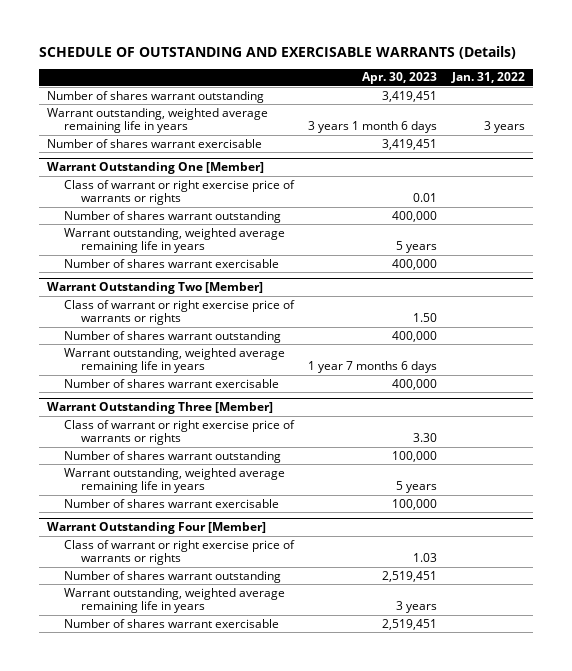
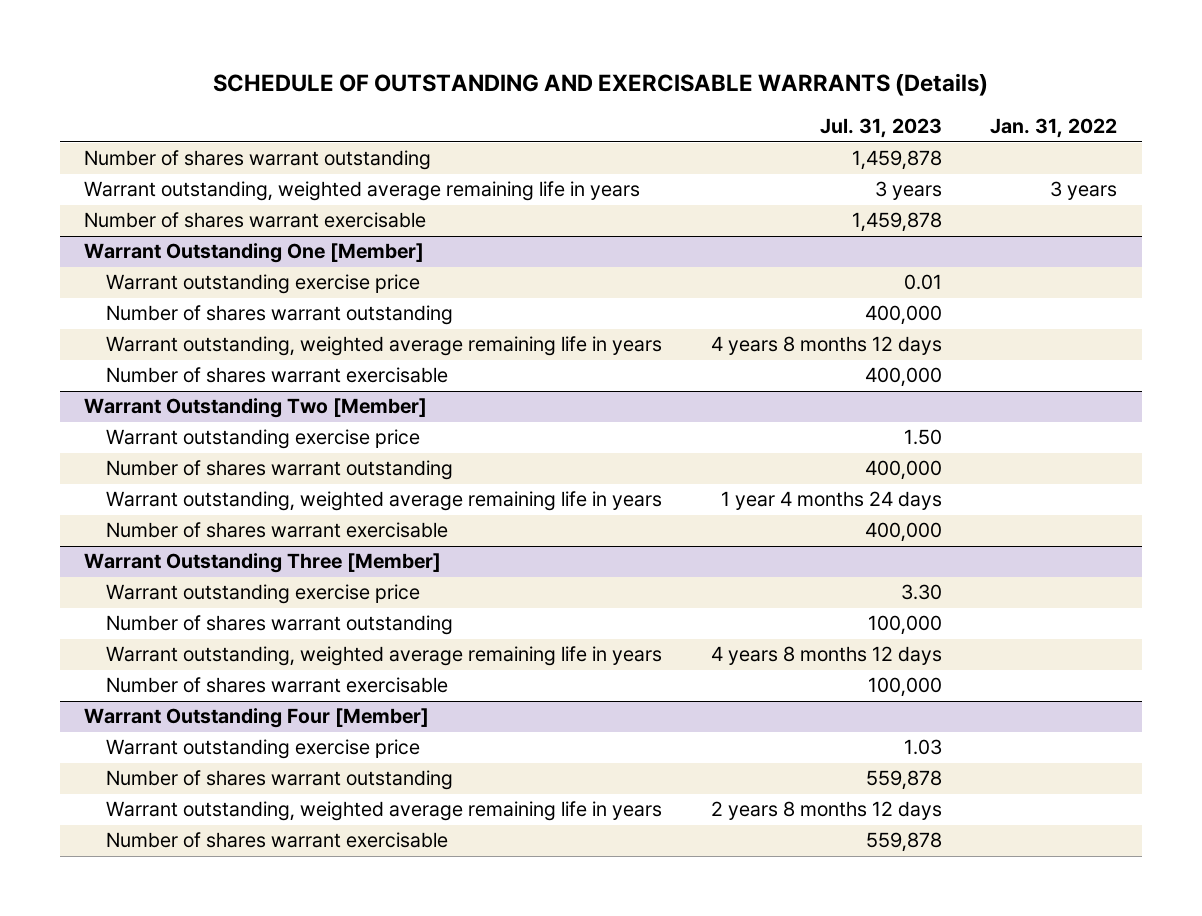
[362,72,438,85] Apr. 30, 2023 -> none
none -> [819,118,942,139] Jul. 31, 2023
[63,179,295,206] Class of warrant or right exercise price of warrants or rights -> [105,274,420,295] Warrant outstanding exercise price
[63,299,295,326] Class of warrant or right exercise price of warrants or rights -> [105,429,420,450] Warrant outstanding exercise price
[63,419,295,446] Class of warrant or right exercise price of warrants or rights -> [105,584,420,605] Warrant outstanding exercise price
[63,539,295,566] Class of warrant or right exercise price of warrants or rights -> [105,739,420,760] Warrant outstanding exercise price

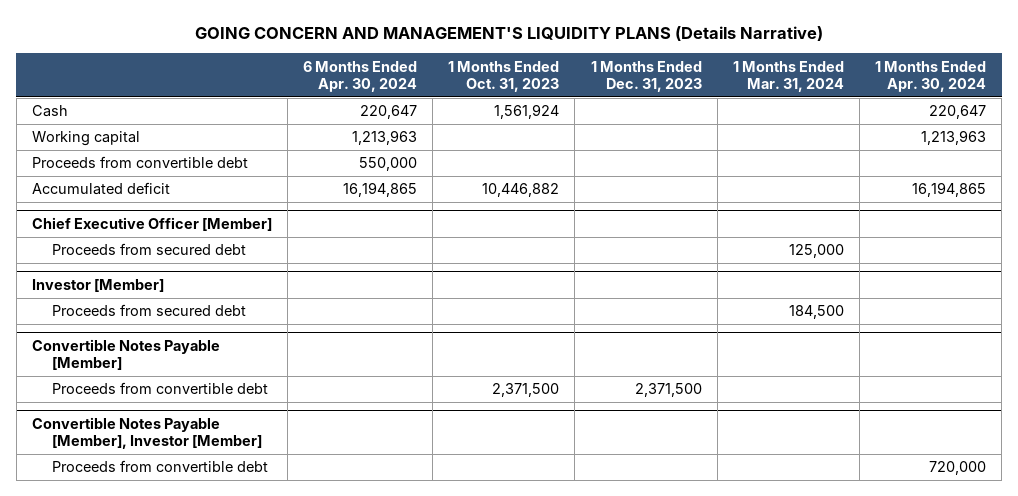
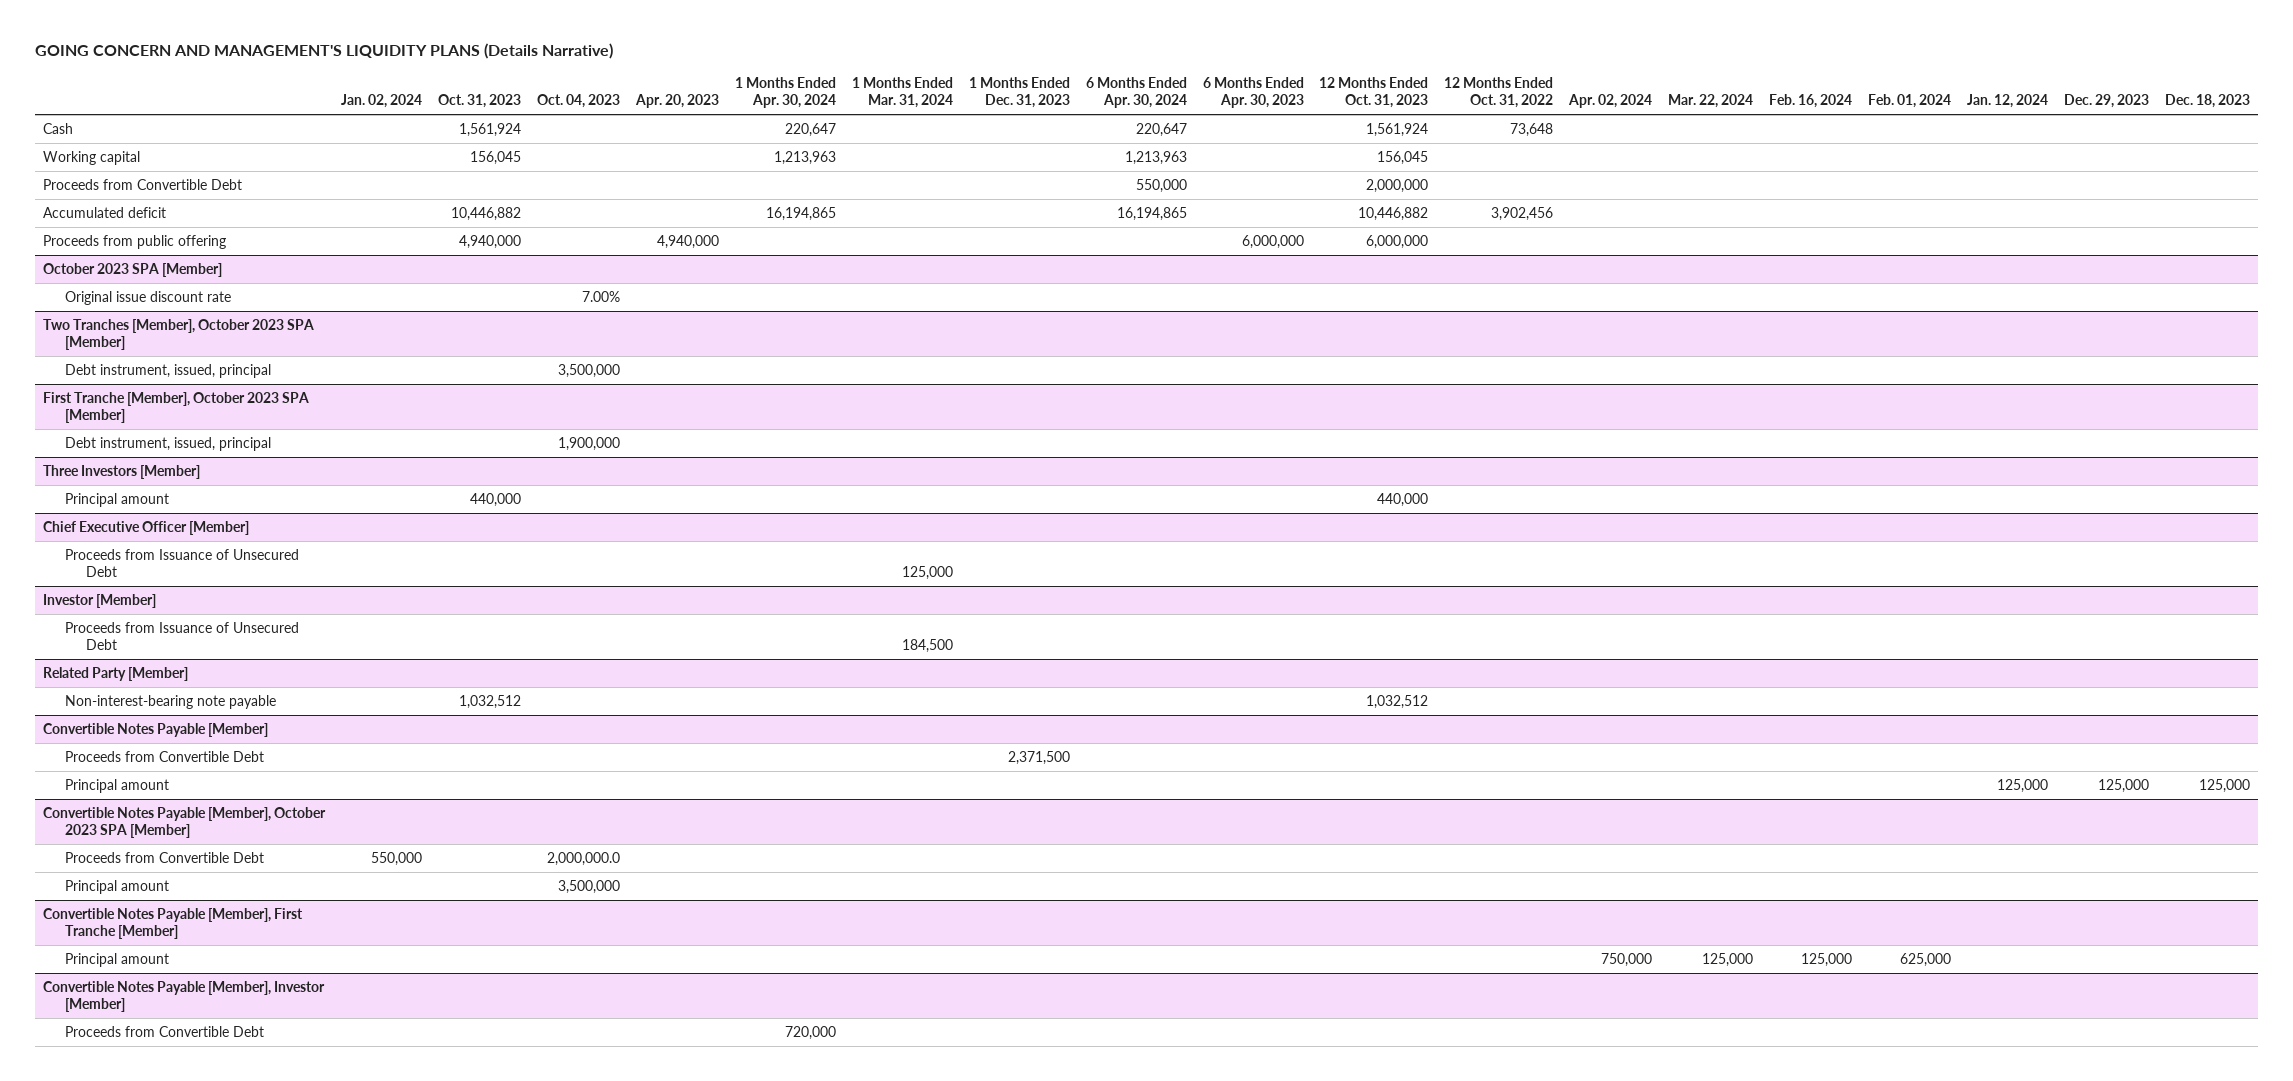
[448,60,560,92] 1 Months Ended Oct. 31, 2023 -> none
none -> [341,94,423,109] Jan. 02, 2024
none -> [438,94,522,109] Oct. 31, 2023
none -> [536,94,620,109] Oct. 04, 2023
none -> [634,94,719,109] Apr. 20, 2023
none -> [1202,77,1304,109] 6 Months Ended Apr. 30, 2023
none -> [1319,77,1429,109] 12 Months Ended Oct. 31, 2023
none -> [1444,77,1554,109] 12 Months Ended Oct. 31, 2022
none -> [1568,94,1653,109] Apr. 02, 2024
none -> [1668,94,1754,109] Mar. 22, 2024
none -> [1769,94,1853,109] Feb. 16, 2024
none -> [1868,94,1952,109] Feb. 01, 2024
none -> [1967,94,2049,109] Jan. 12, 2024
none -> [2063,94,2149,109] Dec. 29, 2023
none -> [2164,94,2250,109] Dec. 18, 2023
[31,156,248,169] Proceeds from convertible debt -> [43,178,243,190] Proceeds from Convertible Debt
none -> [43,234,227,249] Proceeds from public offering
none -> [43,262,223,277] October 2023 SPA [Member]
none -> [64,290,231,305] Original issue discount rate
none -> [43,318,315,350] Two Tranches [Member], October 2023 SPA [Member]
none -> [64,363,271,378] Debt instrument, issued, principal
none -> [43,391,310,423] First Tranche [Member], October 2023 SPA [Member]
none -> [64,436,271,451] Debt instrument, issued, principal
none -> [43,464,201,479] Three Investors [Member]
none -> [64,492,169,507] Principal amount
[51,243,246,256] Proceeds from secured debt -> [64,548,299,577] Proceeds from Issuance of Unsecured Debt
[51,304,246,317] Proceeds from secured debt -> [64,621,299,650] Proceeds from Issuance of Unsecured Debt
none -> [43,666,189,681] Related Party [Member]
none -> [64,694,276,709] Non-interest-bearing note payable
[51,382,268,395] Proceeds from convertible debt -> [64,750,264,762] Proceeds from Convertible Debt
none -> [64,778,169,793] Principal amount
none -> [43,806,327,838] Convertible Notes Payable [Member], October 2023 SPA [Member]
none -> [64,851,264,863] Proceeds from Convertible Debt
none -> [64,879,169,894] Principal amount
none -> [43,907,304,939] Convertible Notes Payable [Member], First Tranche [Member]
none -> [64,952,169,967] Principal amount
[51,460,268,473] Proceeds from convertible debt -> [64,1025,264,1037] Proceeds from Convertible Debt

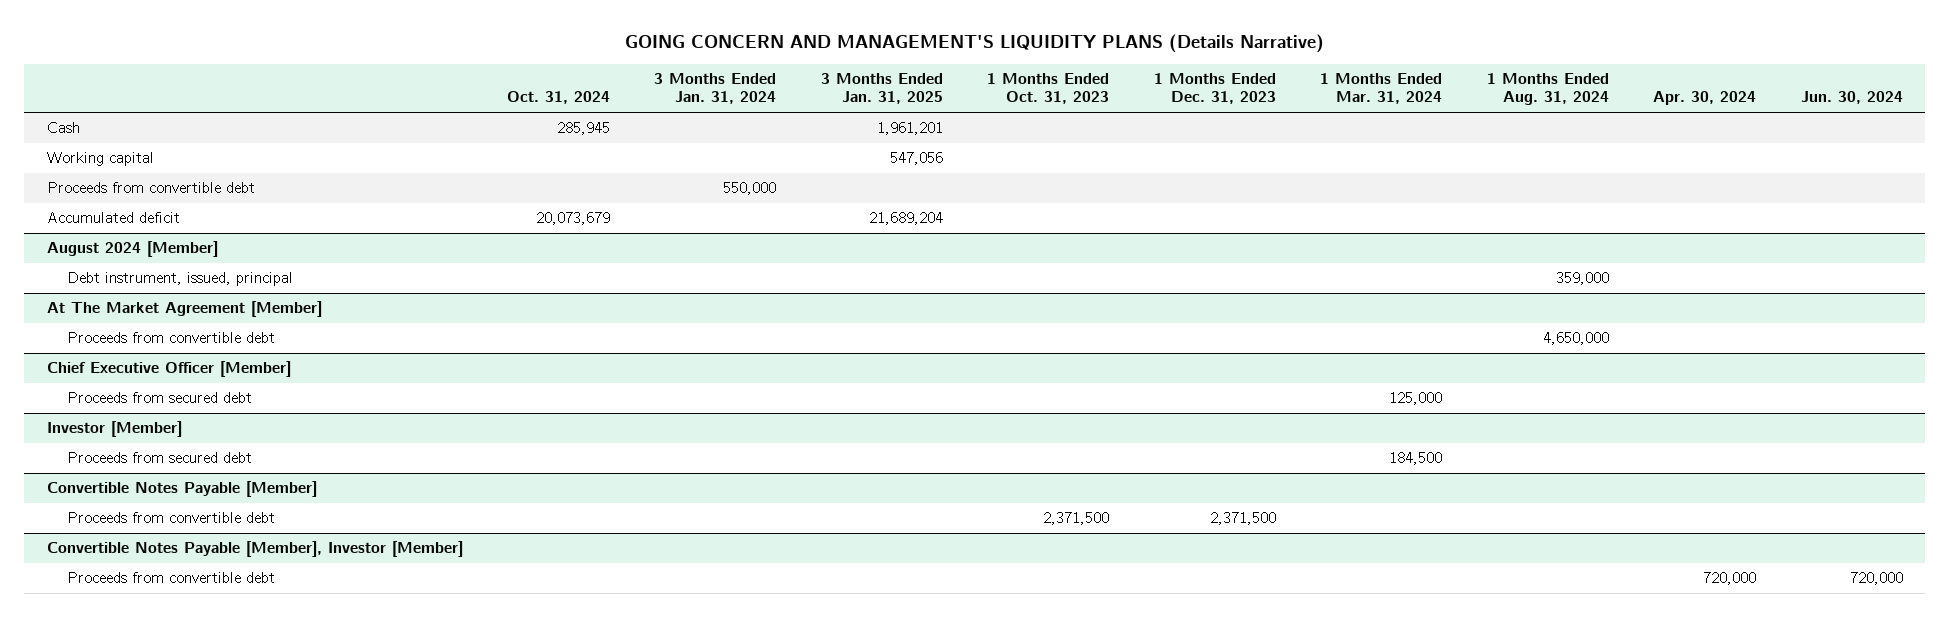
[341,94,423,109] Jan. 02, 2024 -> none
[438,94,522,109] Oct. 31, 2023 -> none
[536,94,620,109] Oct. 04, 2023 -> none
[634,94,719,109] Apr. 20, 2023 -> none
[734,77,836,109] 1 Months Ended Apr. 30, 2024 -> none
[1085,77,1187,109] 6 Months Ended Apr. 30, 2024 -> none
[1202,77,1304,109] 6 Months Ended Apr. 30, 2023 -> none
[1319,77,1429,109] 12 Months Ended Oct. 31, 2023 -> none
[1444,77,1554,109] 12 Months Ended Oct. 31, 2022 -> none
[1568,94,1653,109] Apr. 02, 2024 -> none
[1668,94,1754,109] Mar. 22, 2024 -> none
[1769,94,1853,109] Feb. 16, 2024 -> none
[1868,94,1952,109] Feb. 01, 2024 -> none
[1967,94,2049,109] Jan. 12, 2024 -> none
[2063,94,2149,109] Dec. 29, 2023 -> none
[2164,94,2250,109] Dec. 18, 2023 -> none
none -> [507,91,611,105] Oct. 31, 2024
none -> [654,73,777,105] 3 Months Ended Jan. 31, 2024
none -> [820,73,943,105] 3 Months Ended Jan. 31, 2025
none -> [987,73,1110,105] 1 Months Ended Oct. 31, 2023
none -> [1486,73,1609,106] 1 Months Ended Aug. 31, 2024
none -> [1653,91,1757,106] Apr. 30, 2024
none -> [1800,91,1903,105] Jun. 30, 2024
[43,178,243,190] Proceeds from Convertible Debt -> [46,182,255,194] Proceeds from convertible debt
[43,234,227,249] Proceeds from public offering -> none
[43,262,223,277] October 2023 SPA [Member] -> none
[64,290,231,305] Original issue discount rate -> none
[43,318,315,350] Two Tranches [Member], October 2023 SPA [Member] -> none
[64,363,271,378] Debt instrument, issued, principal -> none
[43,391,310,423] First Tranche [Member], October 2023 SPA [Member] -> none
[64,436,271,451] Debt instrument, issued, principal -> none
[43,464,201,479] Three Investors [Member] -> none
[64,492,169,507] Principal amount -> none
none -> [46,241,218,258] August 2024 [Member]
none -> [67,272,294,287] Debt instrument, issued, principal
none -> [46,301,322,318] At The Market Agreement [Member]
none -> [67,332,276,344] Proceeds from convertible debt
[64,548,299,577] Proceeds from Issuance of Unsecured Debt -> [67,392,253,404] Proceeds from secured debt
[43,666,189,681] Related Party [Member] -> none
[64,694,276,709] Non-interest-bearing note payable -> none
[64,621,299,650] Proceeds from Issuance of Unsecured Debt -> [67,452,253,464] Proceeds from secured debt
[64,778,169,793] Principal amount -> none
[43,806,327,838] Convertible Notes Payable [Member], October 2023 SPA [Member] -> none
[64,851,264,863] Proceeds from Convertible Debt -> none
[64,879,169,894] Principal amount -> none
[43,907,304,939] Convertible Notes Payable [Member], First Tranche [Member] -> none
[64,952,169,967] Principal amount -> none
[64,750,264,762] Proceeds from Convertible Debt -> [67,512,276,524] Proceeds from convertible debt
[64,1025,264,1037] Proceeds from Convertible Debt -> [67,572,276,584] Proceeds from convertible debt

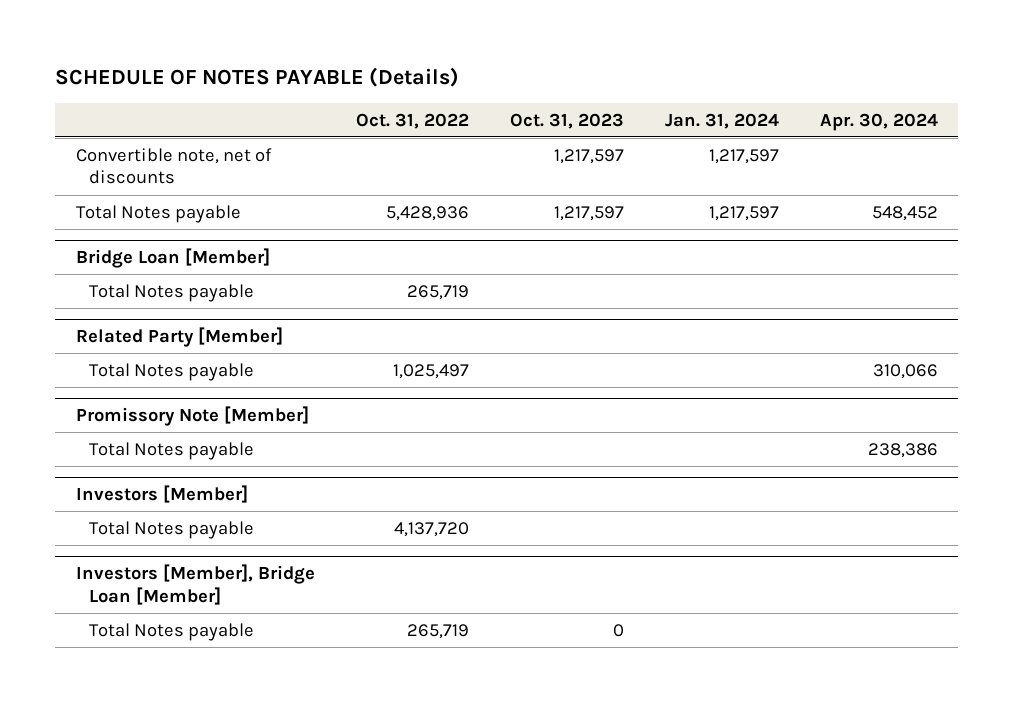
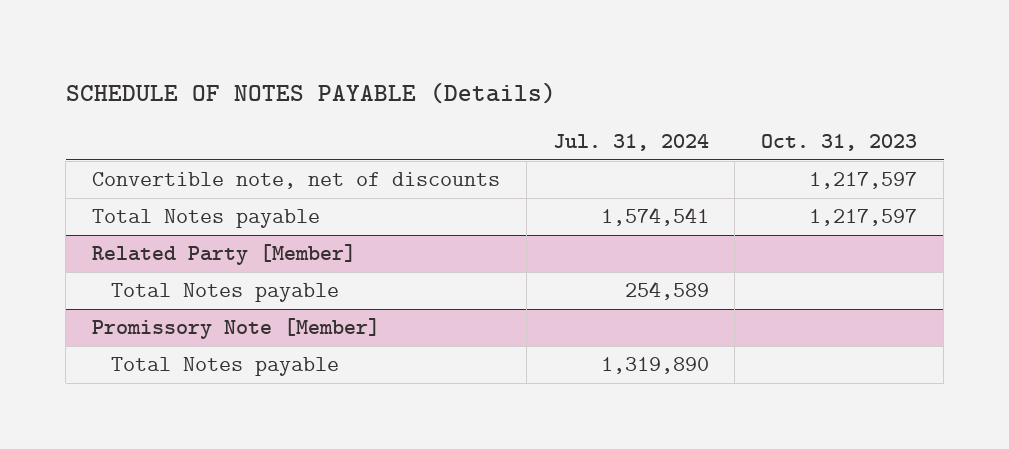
[355,112,469,129] Oct. 31, 2022 -> none
[664,112,779,129] Jan. 31, 2024 -> none
[819,112,938,131] Apr. 30, 2024 -> none
none -> [552,134,709,152] Jul. 31, 2024
[75,248,270,269] Bridge Loan [Member] -> none
[89,283,255,302] Total Notes payable -> none
[75,485,248,504] Investors [Member] -> none
[89,520,255,539] Total Notes payable -> none
[75,564,315,605] Investors [Member], Bridge Loan [Member] -> none
[89,622,255,641] Total Notes payable -> none

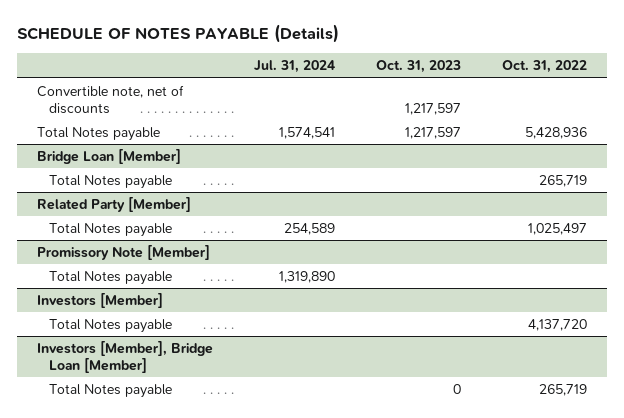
none -> [501,60,587,74] Oct. 31, 2022
none -> [37,149,182,165] Bridge Loan [Member]
none -> [48,175,172,190] Total Notes payable
none -> [37,293,164,309] Investors [Member]
none -> [48,319,172,334] Total Notes payable
none -> [37,341,214,373] Investors [Member], Bridge Loan [Member]
none -> [48,384,172,399] Total Notes payable

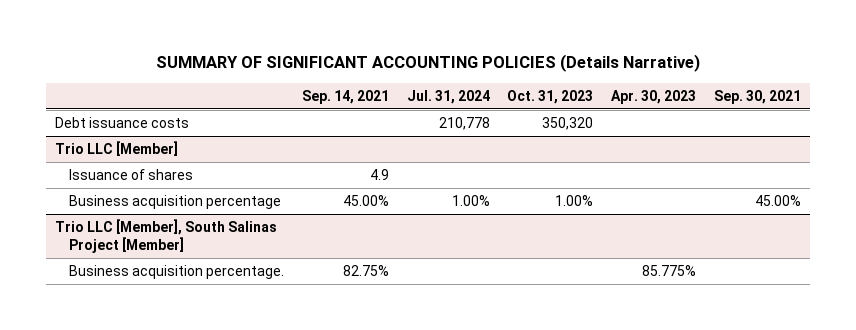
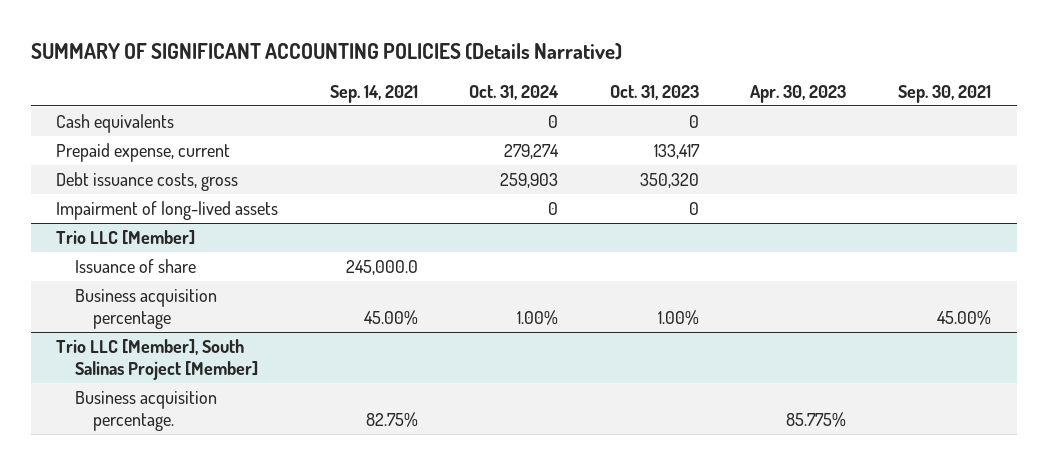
[406,89,490,104] Jul. 31, 2024 -> none
none -> [469,84,560,100] Oct. 31, 2024
none -> [56,113,175,133] Cash equivalents
none -> [56,142,231,162] Prepaid expense, current
[55,117,190,129] Debt issuance costs -> [56,171,239,191] Debt issuance costs, gross
none -> [56,200,279,220] Impairment of long-lived assets
[69,169,194,181] Issuance of shares -> [74,258,196,273] Issuance of share
[369,169,389,181] 4.9 -> [345,259,418,275] 245,000.0

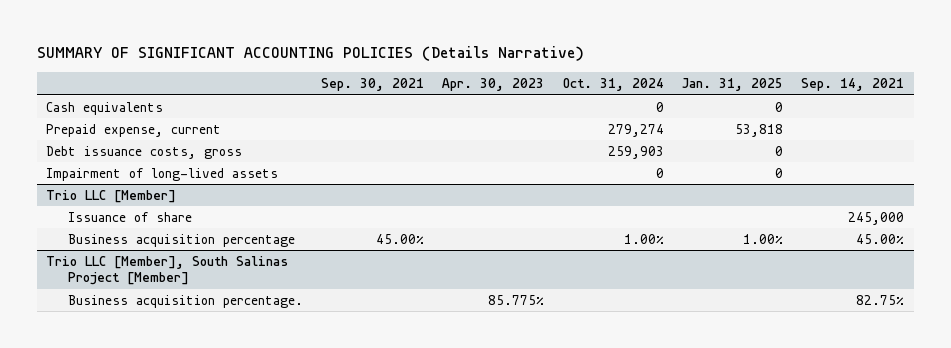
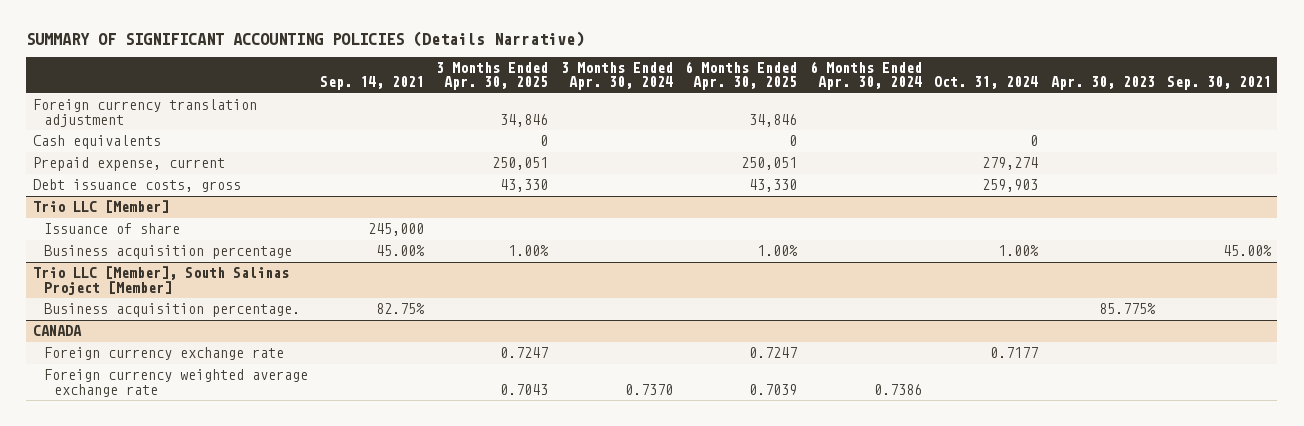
[682,78,784,92] Jan. 31, 2025 -> none
none -> [436,61,549,91] 3 Months Ended Apr. 30, 2025
none -> [560,61,673,91] 3 Months Ended Apr. 30, 2024
none -> [685,60,798,91] 6 Months Ended Apr. 30, 2025
none -> [809,60,922,91] 6 Months Ended Apr. 30, 2024
none -> [32,99,257,127] Foreign currency translation adjustment
[46,167,279,181] Impairment of long-lived assets -> none
none -> [32,325,82,337] CANADA
none -> [43,347,284,361] Foreign currency exchange rate
none -> [43,369,308,397] Foreign currency weighted average exchange rate

